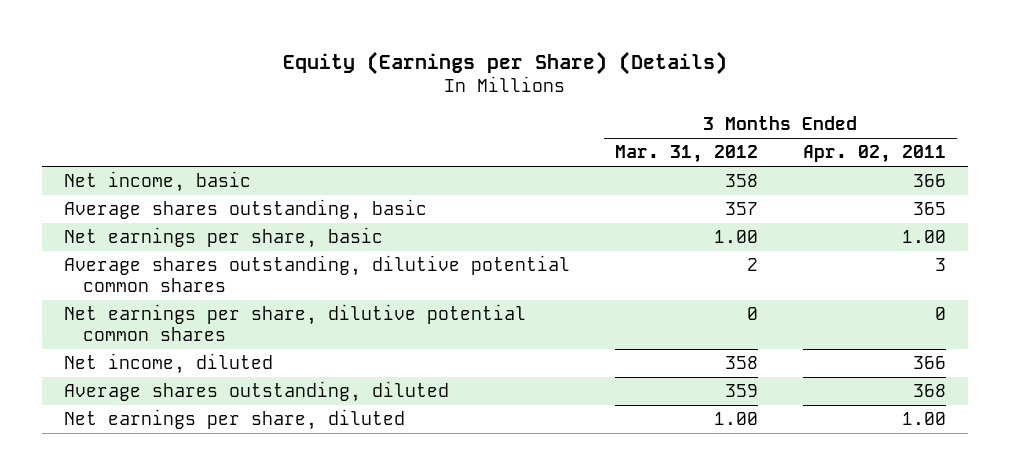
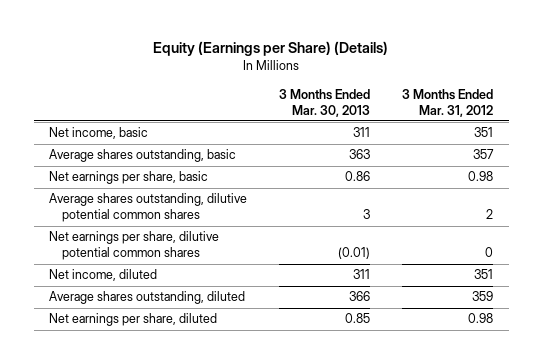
[802,145,946,164] Apr. 02, 2011 -> none
none -> [279,88,371,117] 3 Months Ended Mar. 30, 2013
[724,174,758,188] 358 -> [473,127,493,138] 351
[713,230,758,244] 1.00 -> [467,171,493,182] 0.98
[724,356,758,370] 358 -> [473,269,493,280] 351
[713,412,758,426] 1.00 -> [467,313,493,324] 0.98

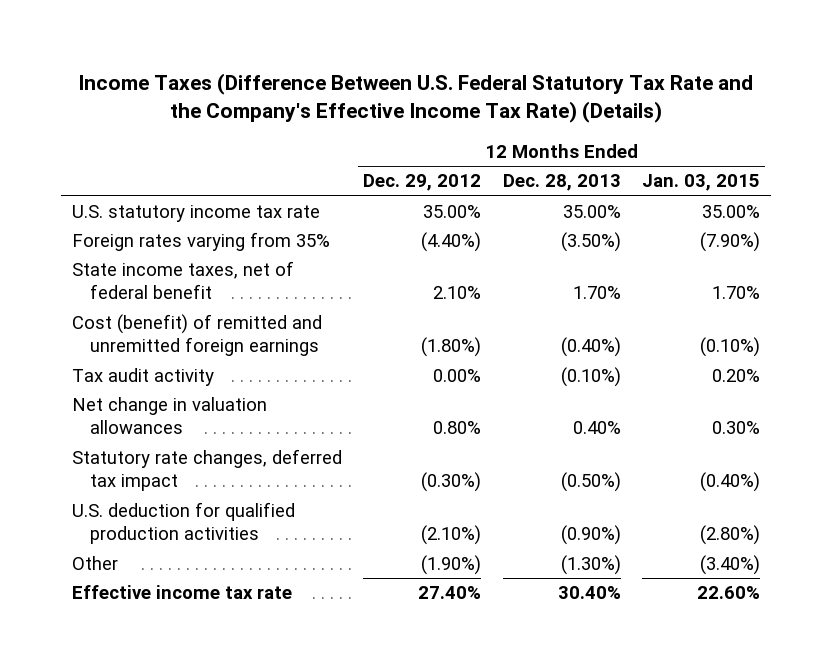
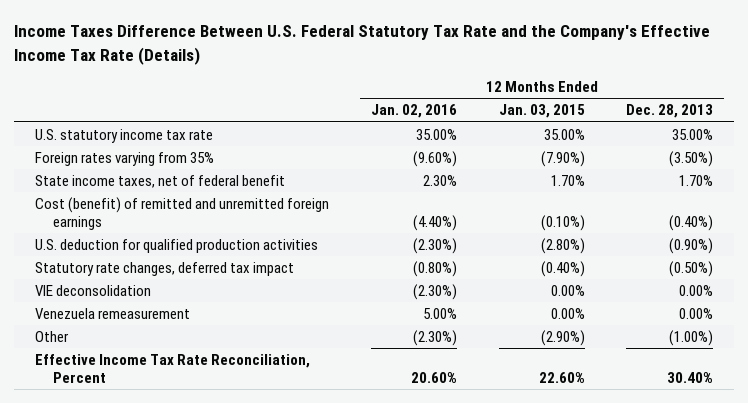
[77,72,753,124] Income Taxes (Difference Between U.S. Federal Statutory Tax Rate and the Company's Effective Income Tax Rate) (Details) -> [14,25,711,65] Income Taxes Difference Between U.S. Federal Statutory Tax Rate and the Company's Effective Income Tax Rate (Details)
[363,174,482,192] Dec. 29, 2012 -> none
none -> [370,104,457,119] Jan. 02, 2016
[71,368,214,387] Tax audit activity -> none
[71,397,267,435] Net change in valuation allowances -> none
[71,449,342,492] Statutory rate changes, deferred tax impact -> [35,261,295,276] Statutory rate changes, deferred tax impact
none -> [35,284,152,296] VIE deconsolidation
none -> [35,307,191,319] Venezuela remeasurement
[560,555,621,576] (1.30%) -> [669,329,714,346] (1.00%)
[700,555,761,576] (3.40%) -> [540,329,585,346] (2.90%)
[71,585,292,600] Effective income tax rate -> [35,353,311,383] Effective Income Tax Rate Reconciliation, Percent

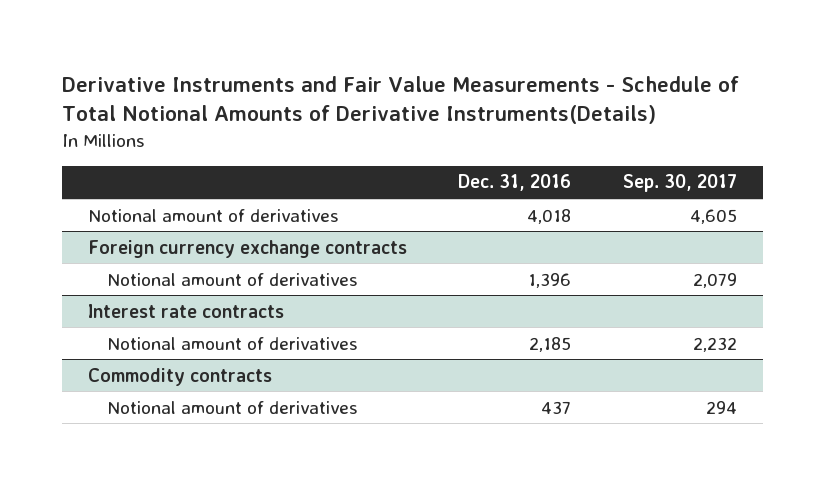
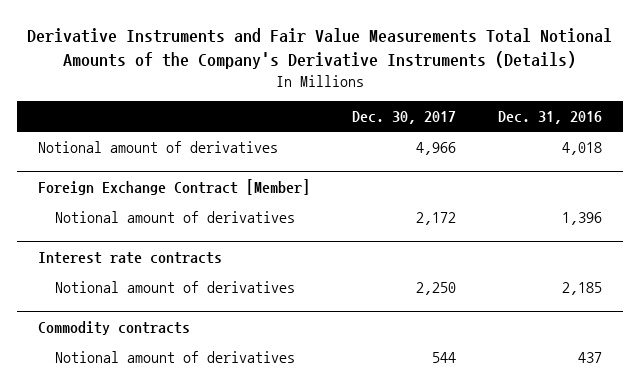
[61,75,739,125] Derivative Instruments and Fair Value Measurements - Schedule of Total Notional Amounts of Derivative Instruments(Details) -> [27,28,613,70] Derivative Instruments and Fair Value Measurements Total Notional Amounts of the Company's Derivative Instruments (Details)
[622,174,737,193] Sep. 30, 2017 -> none
none -> [352,110,457,124] Dec. 30, 2017
[87,239,407,258] Foreign currency exchange contracts -> [38,178,311,195] Foreign Exchange Contract [Member]

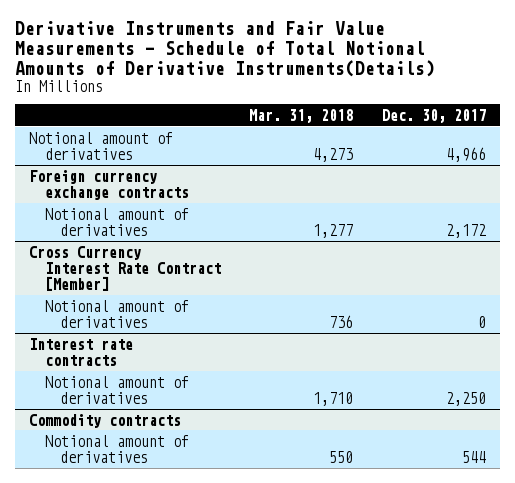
[27,28,613,70] Derivative Instruments and Fair Value Measurements Total Notional Amounts of the Company's Derivative Instruments (Details) -> [15,20,436,77] Derivative Instruments and Fair Value Measurements - Schedule of Total Notional Amounts of Derivative Instruments(Details)
[497,110,602,124] Dec. 31, 2016 -> none
none -> [249,109,354,124] Mar. 31, 2018
[38,178,311,195] Foreign Exchange Contract [Member] -> [29,169,189,200] Foreign currency exchange contracts
none -> [29,245,221,292] Cross Currency Interest Rate Contract [Member]
none -> [44,299,189,328] Notional amount of derivatives

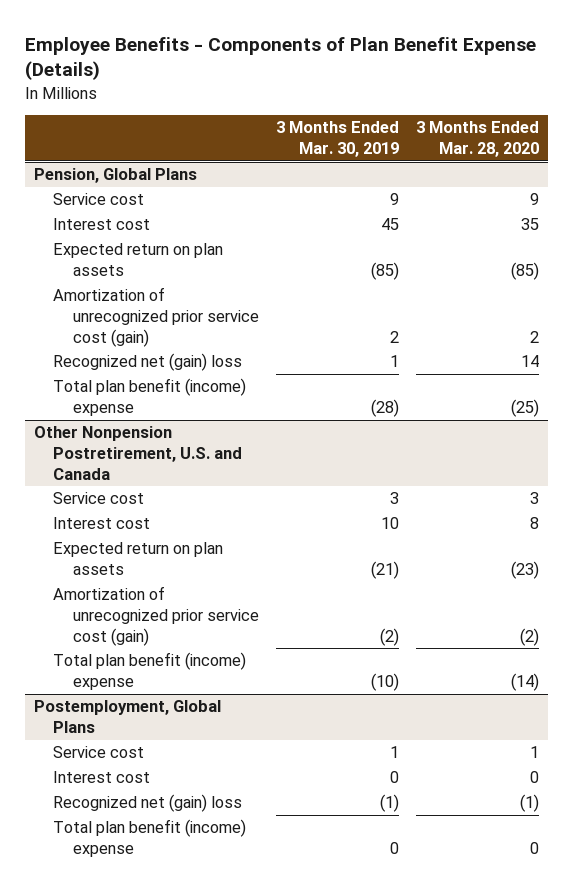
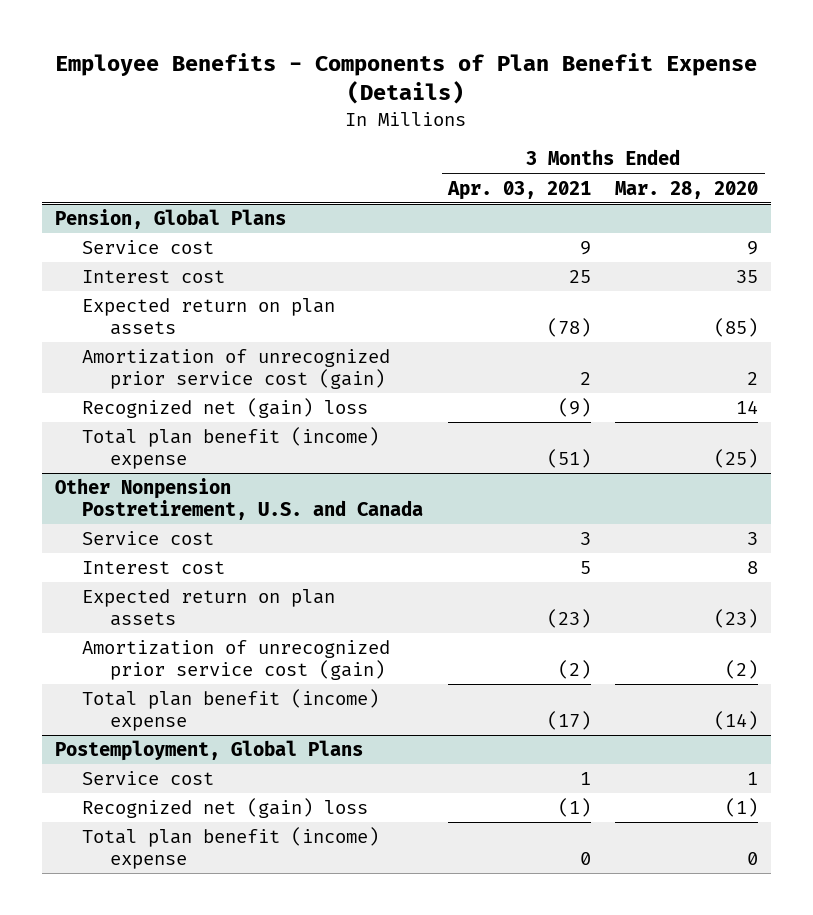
[276,121,400,157] 3 Months Ended Mar. 30, 2019 -> none
none -> [446,180,591,200] Apr. 03, 2021
[53,771,151,784] Interest cost -> none

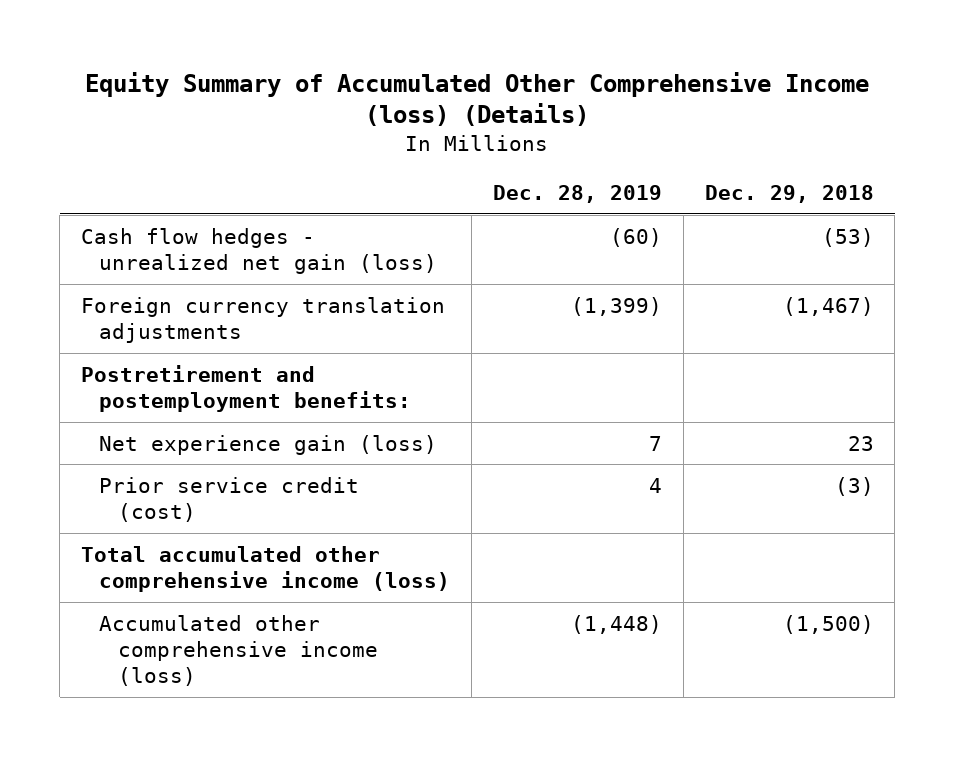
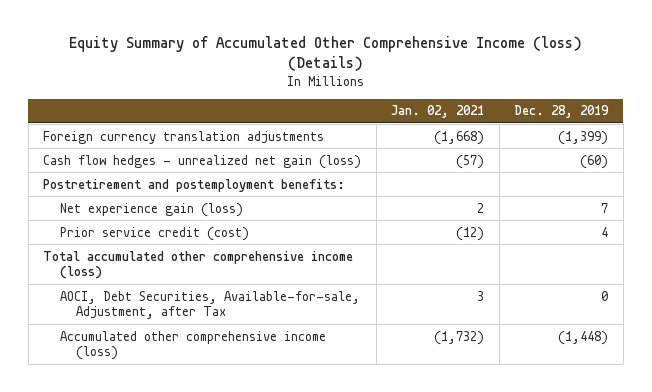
[704,185,874,204] Dec. 29, 2018 -> none
none -> [391,105,485,119] Jan. 02, 2021
[81,227,438,275] Cash flow hedges - unrealized net gain (loss) -> [43,154,362,169] Cash flow hedges - unrealized net gain (loss)
none -> [59,290,360,320] AOCI, Debt Securities, Available-for-sale, Adjustment, after Tax

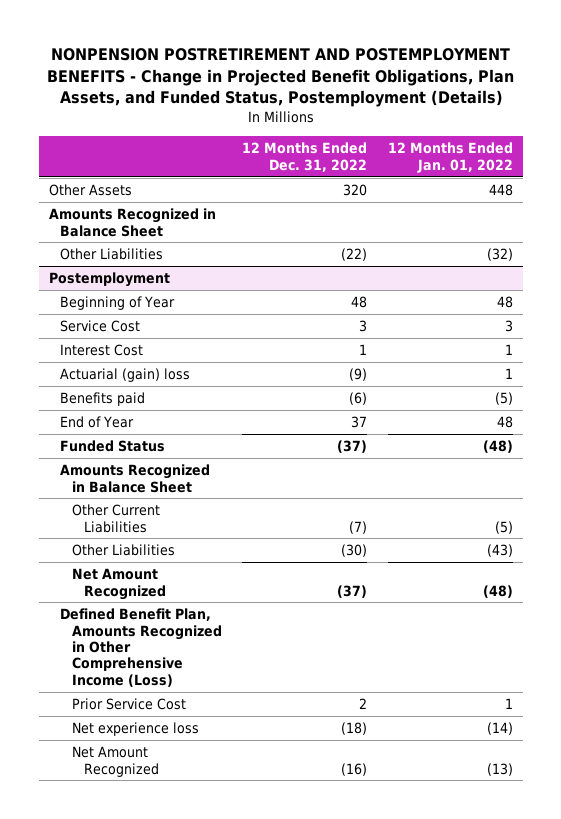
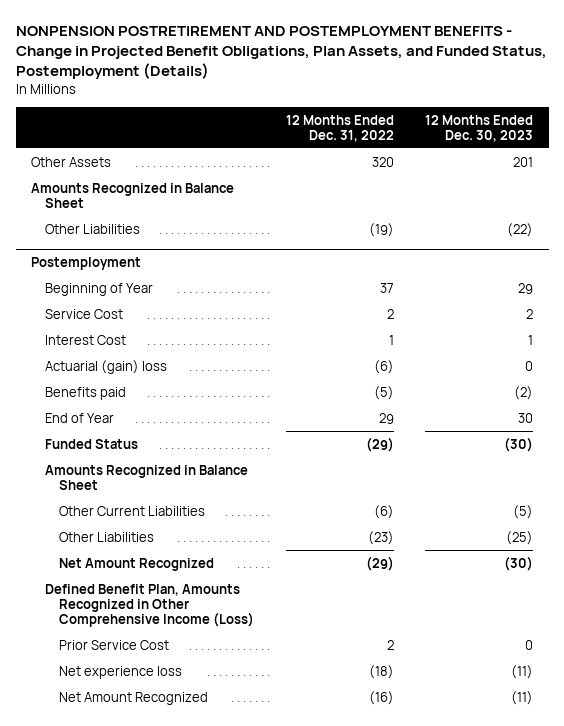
[387,142,513,173] 12 Months Ended Jan. 01, 2022 -> none
none -> [425,114,534,142] 12 Months Ended Dec. 30, 2023
[341,248,368,262] (22) -> [368,222,394,237] (19)
[351,296,368,309] 48 -> [379,282,394,293] 37
[359,320,368,333] 3 -> [386,308,394,319] 2
[349,368,368,382] (9) -> [373,359,394,374] (6)
[349,392,368,406] (6) -> [373,385,394,400] (5)
[351,416,368,429] 37 -> [378,412,394,424] 29
[337,440,368,454] (37) -> [365,436,394,452] (29)
[349,520,368,534] (7) -> [373,504,394,519] (6)
[341,544,368,558] (30) -> [367,530,394,545] (23)
[337,584,368,598] (37) -> [365,555,394,571] (29)

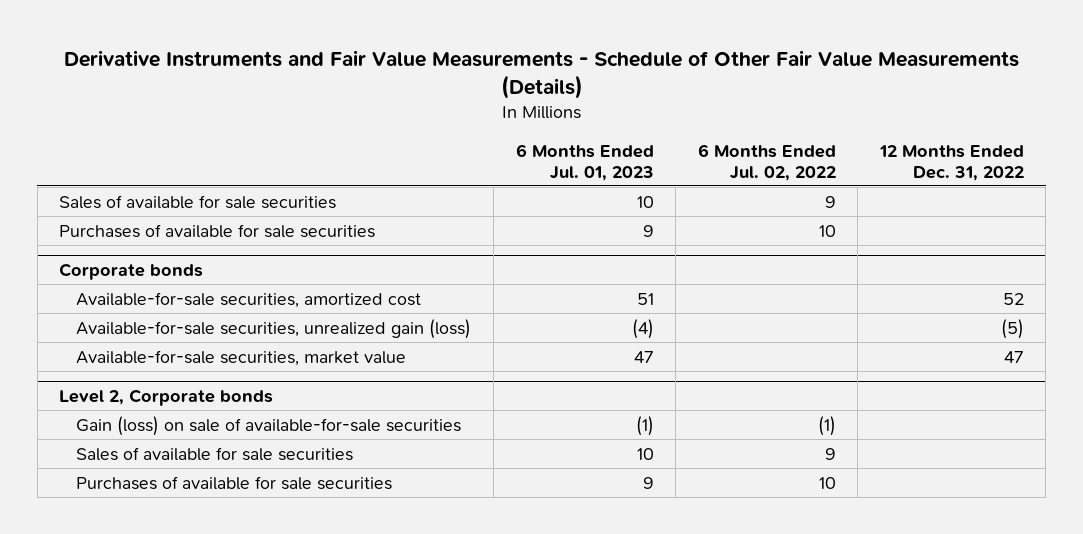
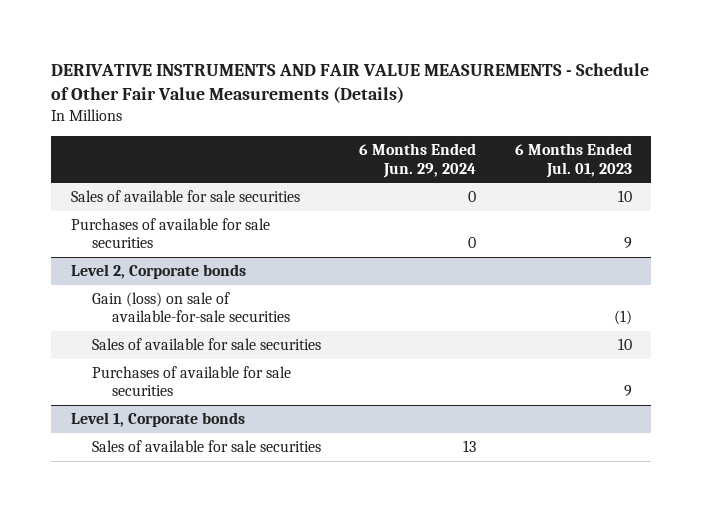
[63,49,1019,99] Derivative Instruments and Fair Value Measurements - Schedule of Other Fair Value Measurements (Details) -> [51,62,650,103] DERIVATIVE INSTRUMENTS AND FAIR VALUE MEASUREMENTS - Schedule of Other Fair Value Measurements (Details)
[697,143,836,181] 6 Months Ended Jul. 02, 2022 -> none
[878,144,1024,181] 12 Months Ended Dec. 31, 2022 -> none
none -> [359,143,477,178] 6 Months Ended Jun. 29, 2024
[59,263,204,281] Corporate bonds -> none
[76,291,422,308] Available-for-sale securities, amortized cost -> none
[76,318,472,339] Available-for-sale securities, unrealized gain (loss) -> none
[76,349,407,366] Available-for-sale securities, market value -> none
none -> [70,412,245,428] Level 1, Corporate bonds
none -> [91,440,321,453] Sales of available for sale securities

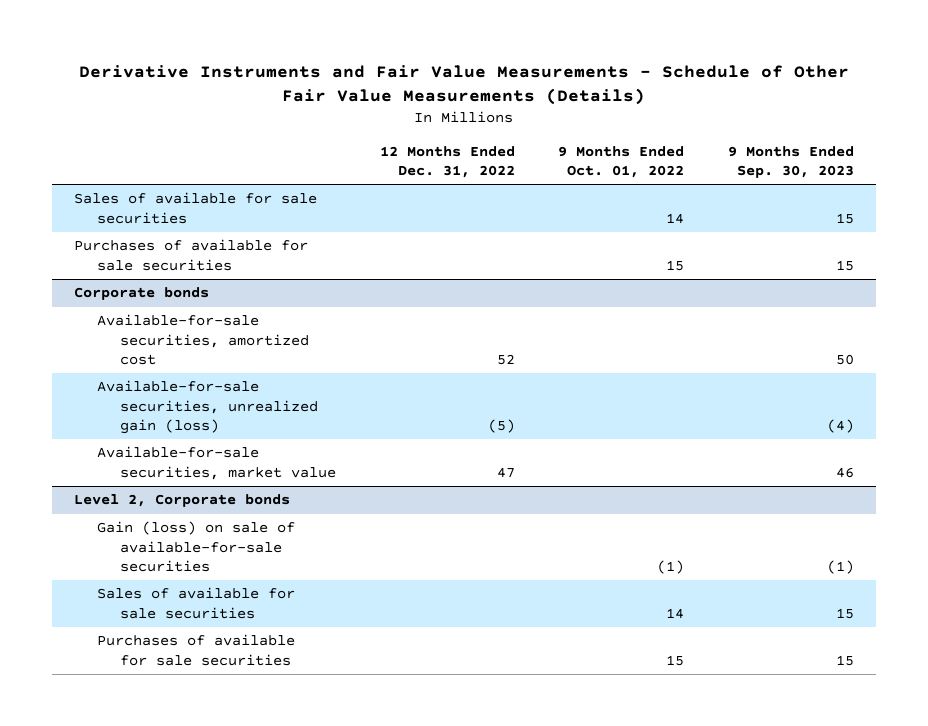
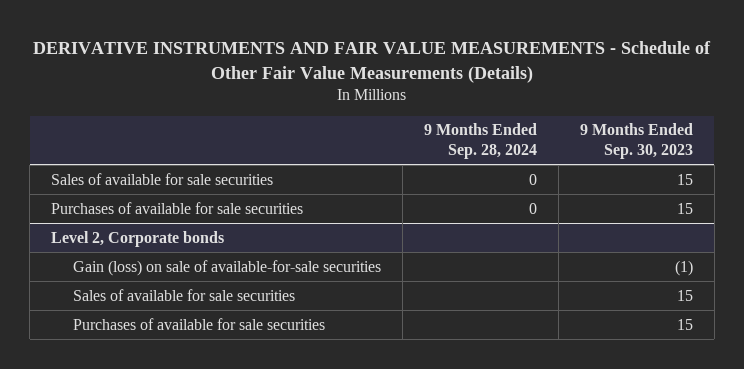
[79,64,850,105] Derivative Instruments and Fair Value Measurements - Schedule of Other Fair Value Measurements (Details) -> [33,41,712,83] DERIVATIVE INSTRUMENTS AND FAIR VALUE MEASUREMENTS - Schedule of Other Fair Value Measurements (Details)
[379,145,515,178] 12 Months Ended Dec. 31, 2022 -> none
[558,145,685,178] 9 Months Ended Oct. 01, 2022 -> none
none -> [423,123,537,159] 9 Months Ended Sep. 28, 2024
[74,287,210,301] Corporate bonds -> none
[97,314,309,365] Available-for-sale securities, amortized cost -> none
[97,380,318,434] Available-for-sale securities, unrealized gain (loss) -> none
[97,446,336,480] Available-for-sale securities, market value -> none

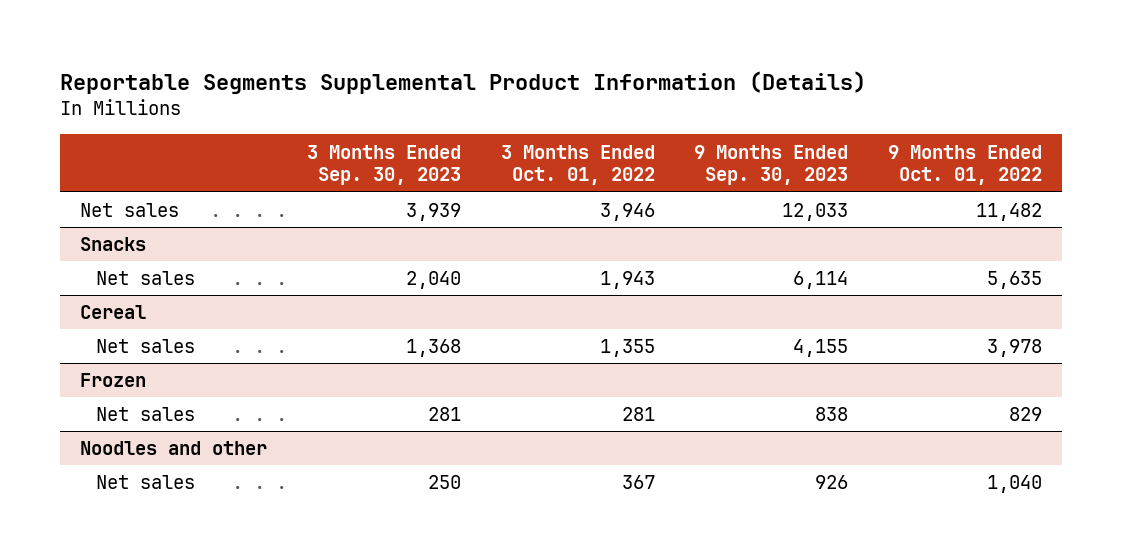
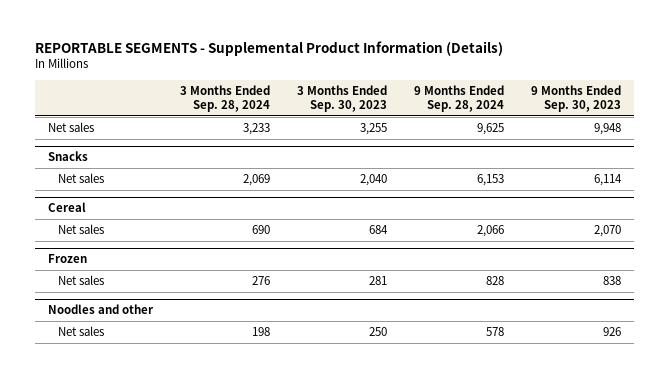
[60,70,867,94] Reportable Segments Supplemental Product Information (Details) -> [34,40,503,56] REPORTABLE SEGMENTS - Supplemental Product Information (Details)
[500,144,655,186] 3 Months Ended Oct. 01, 2022 -> none
[888,144,1043,186] 9 Months Ended Oct. 01, 2022 -> none
none -> [180,85,271,113] 3 Months Ended Sep. 28, 2024
none -> [413,85,504,113] 9 Months Ended Sep. 28, 2024
[406,203,462,222] 3,939 -> [359,122,387,135] 3,255
[782,203,849,222] 12,033 -> [593,122,621,135] 9,948
[406,339,462,358] 1,368 -> [368,224,388,234] 684
[793,339,849,358] 4,155 -> [593,224,621,237] 2,070

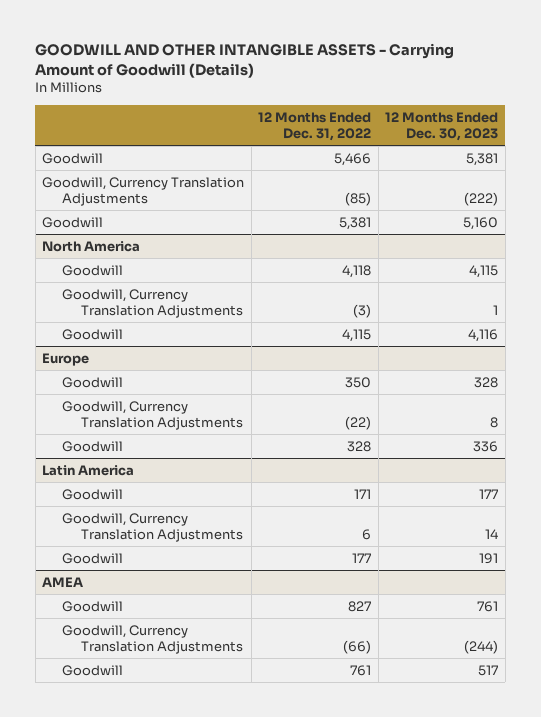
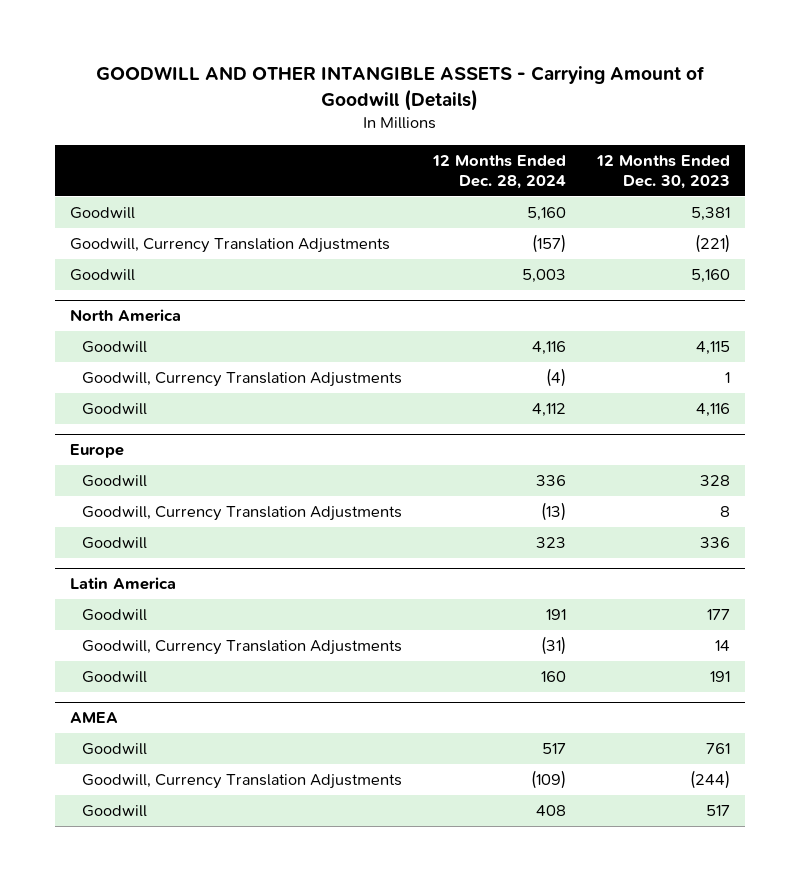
[258,111,372,142] 12 Months Ended Dec. 31, 2022 -> none
none -> [431,154,566,189] 12 Months Ended Dec. 28, 2024
[464,192,499,207] (222) -> [694,234,730,254] (221)

